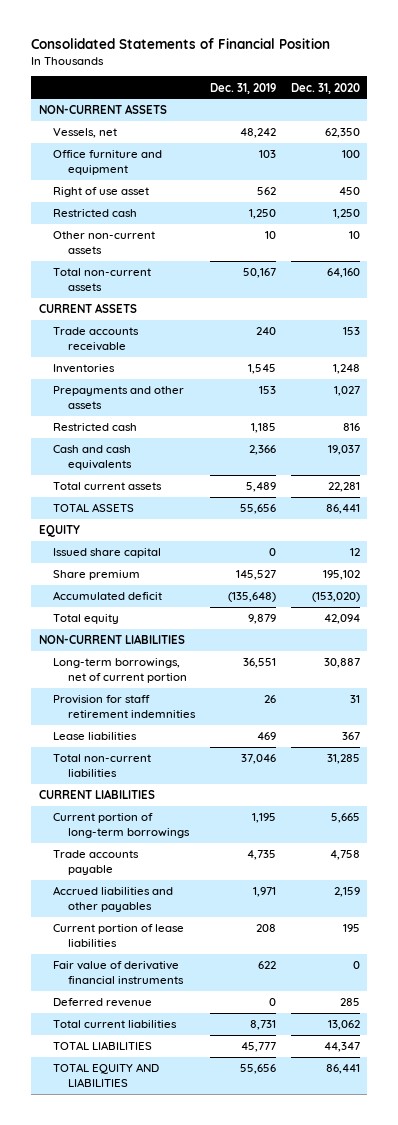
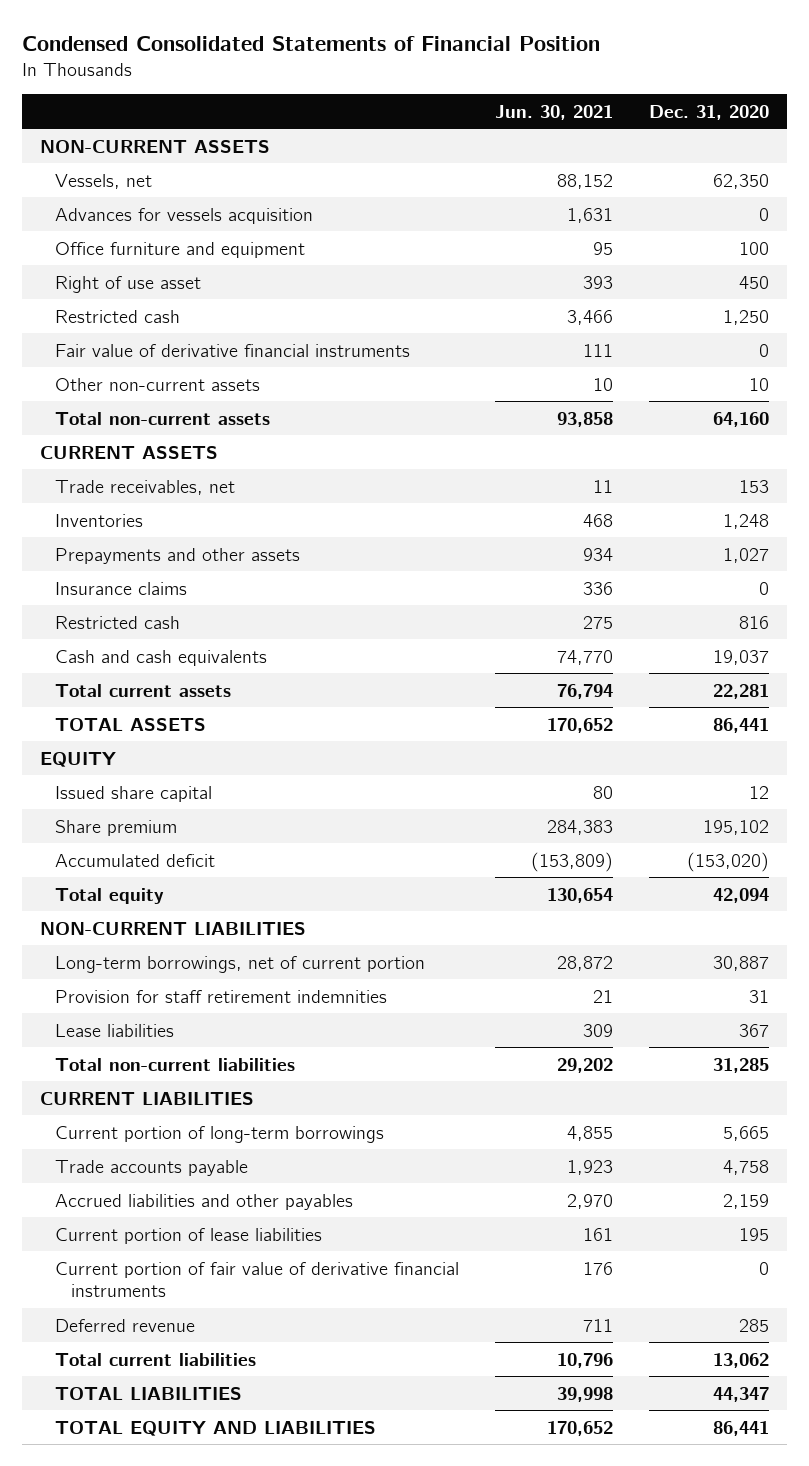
[31,38,331,50] Consolidated Statements of Financial Position -> [21,35,600,51] Condensed Consolidated Statements of Financial Position
[209,82,276,94] Dec. 31, 2019 -> none
none -> [495,104,614,120] Jun. 30, 2021
none -> [55,207,314,224] Advances for vessels acquisition
[53,961,184,985] Fair value of derivative financial instruments -> [55,343,411,357] Fair value of derivative financial instruments
[53,327,140,352] Trade accounts receivable -> [55,479,236,495] Trade receivables, net
none -> [55,581,188,595] Insurance claims
none -> [55,1261,460,1297] Current portion of fair value of derivative financial instruments

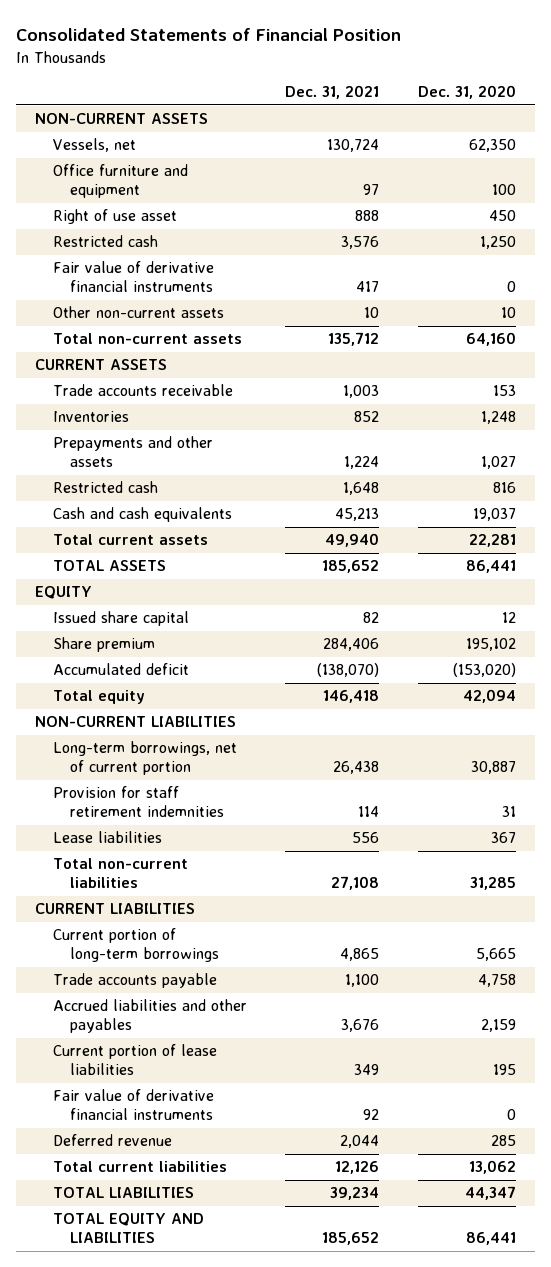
[21,35,600,51] Condensed Consolidated Statements of Financial Position -> [16,28,402,42] Consolidated Statements of Financial Position
[495,104,614,120] Jun. 30, 2021 -> none
none -> [285,84,380,99] Dec. 31, 2021
[55,207,314,224] Advances for vessels acquisition -> none
[55,479,236,495] Trade receivables, net -> [52,384,233,397] Trade accounts receivable
[55,581,188,595] Insurance claims -> none
[55,1261,460,1297] Current portion of fair value of derivative financial instruments -> [52,1089,214,1121] Fair value of derivative financial instruments

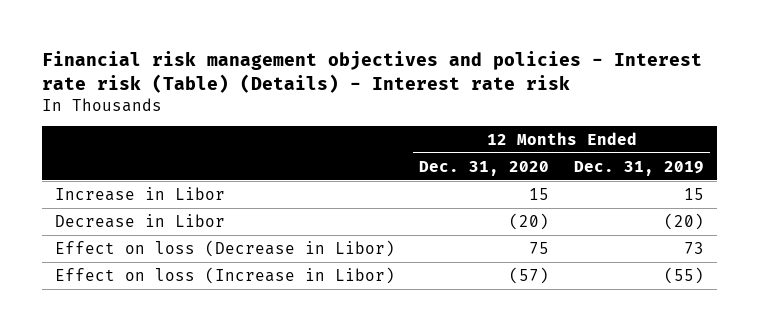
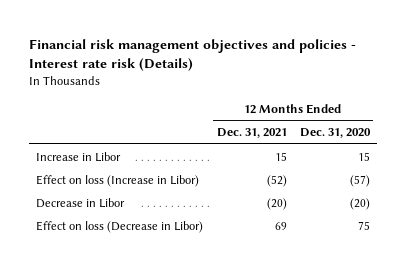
[42,51,703,93] Financial risk management objectives and policies - Interest rate risk (Table) (Details) - Interest rate risk -> [29,38,357,71] Financial risk management objectives and policies - Interest rate risk (Details)
[574,160,705,176] Dec. 31, 2019 -> none
none -> [216,128,287,139] Dec. 31, 2021
[54,266,395,284] Effect on loss (Increase in Libor) -> [36,174,200,187] Effect on loss (Increase in Libor)

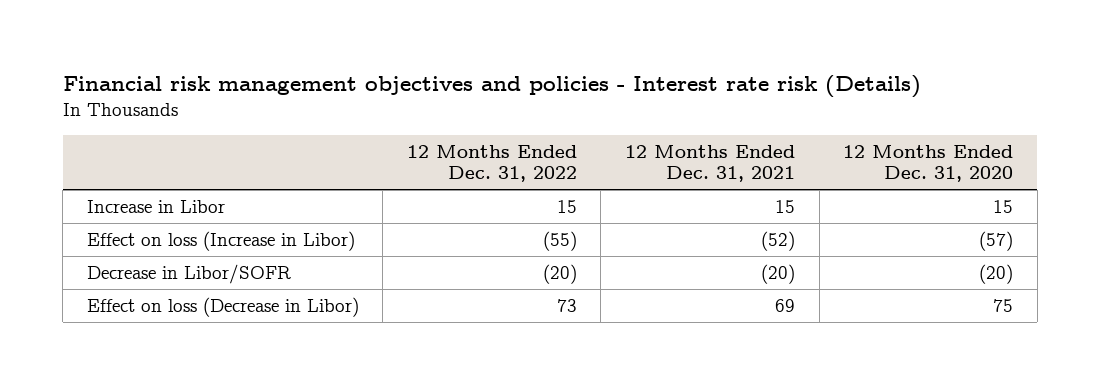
none -> [406,144,577,183] 12 Months Ended Dec. 31, 2022
[36,197,126,208] Decrease in Libor -> [86,263,291,284] Decrease in Libor/SOFR

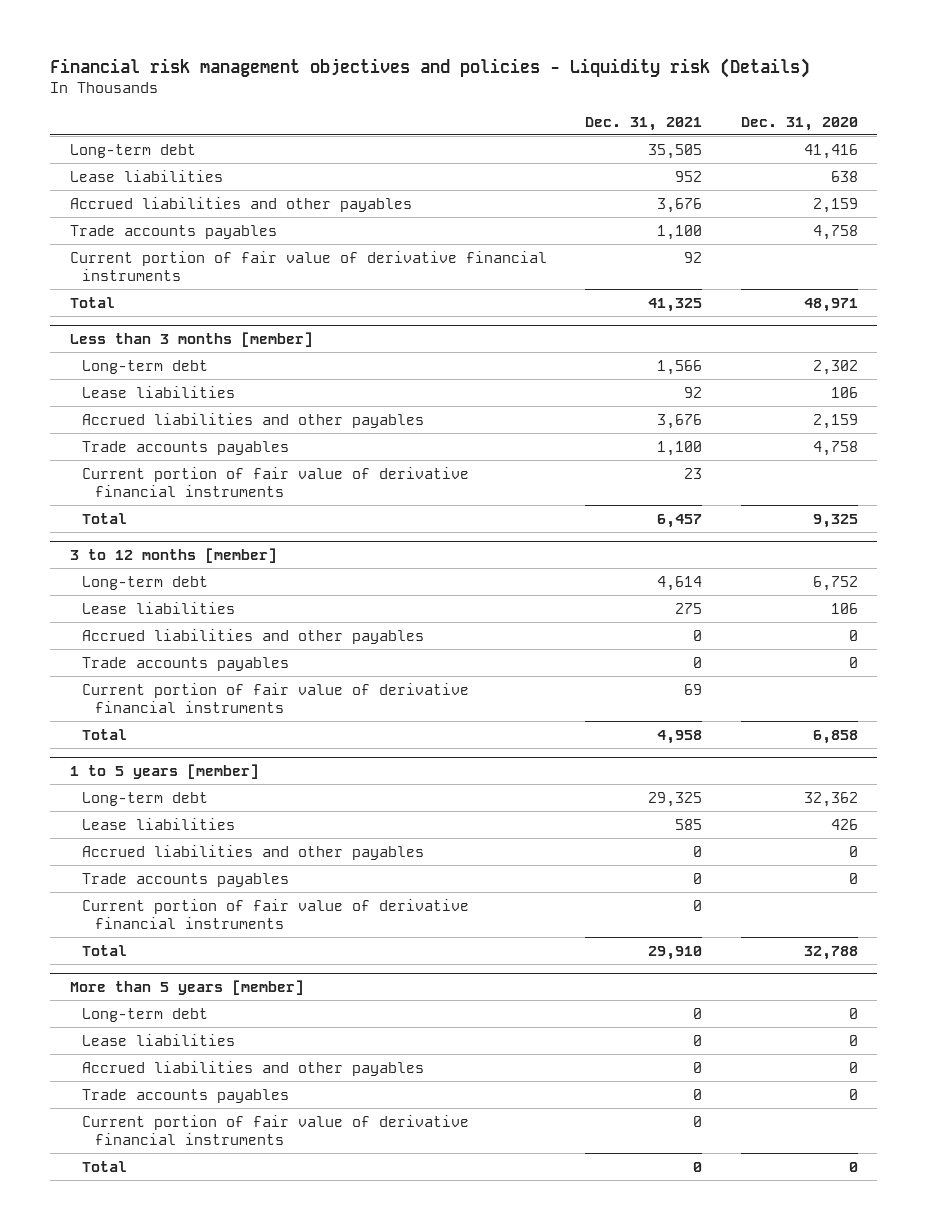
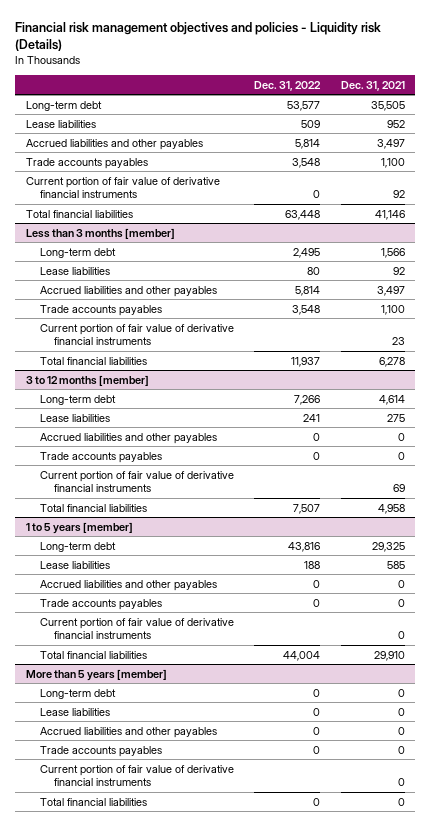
[741,116,859,131] Dec. 31, 2020 -> none
none -> [254,80,322,91] Dec. 31, 2022
[657,197,703,213] 3,676 -> [376,138,405,149] 3,497
[69,296,115,308] Total -> [25,209,133,218] Total financial liabilities
[648,297,703,312] 41,325 -> [374,209,405,220] 41,146
[657,413,703,429] 3,676 -> [376,285,405,296] 3,497
[82,512,128,524] Total -> [39,356,147,365] Total financial liabilities
[657,513,703,528] 6,457 -> [378,356,405,367] 6,278
[82,728,128,740] Total -> [39,503,147,512] Total financial liabilities
[82,944,128,956] Total -> [39,650,147,659] Total financial liabilities
[82,1160,128,1172] Total -> [39,797,147,806] Total financial liabilities

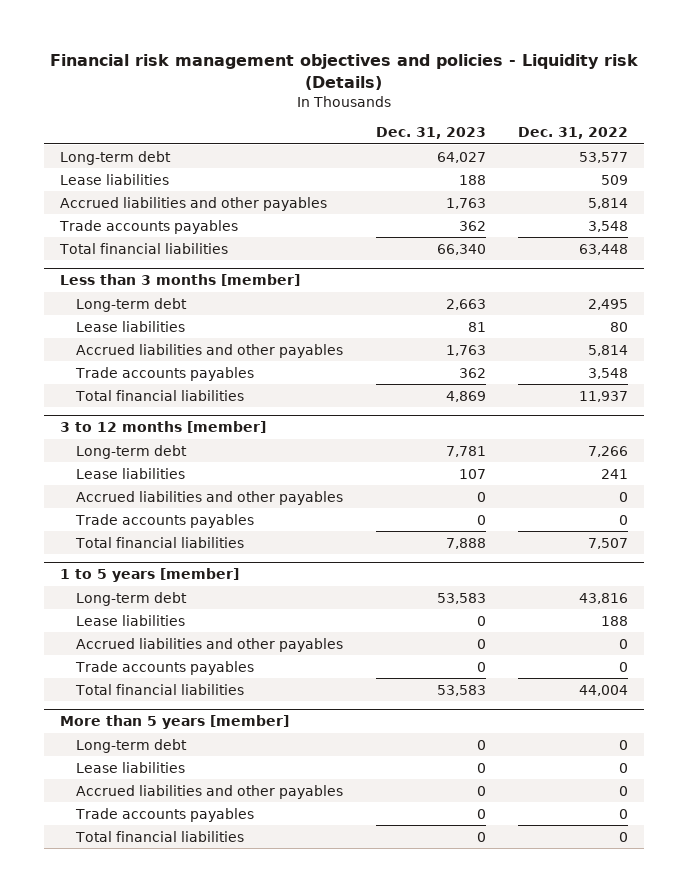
[340,80,405,91] Dec. 31, 2021 -> none
none -> [375,127,486,140] Dec. 31, 2023
[25,176,220,199] Current portion of fair value of derivative financial instruments -> none
[39,323,234,346] Current portion of fair value of derivative financial instruments -> none
[39,470,234,493] Current portion of fair value of derivative financial instruments -> none
[39,617,234,640] Current portion of fair value of derivative financial instruments -> none
[39,764,234,787] Current portion of fair value of derivative financial instruments -> none

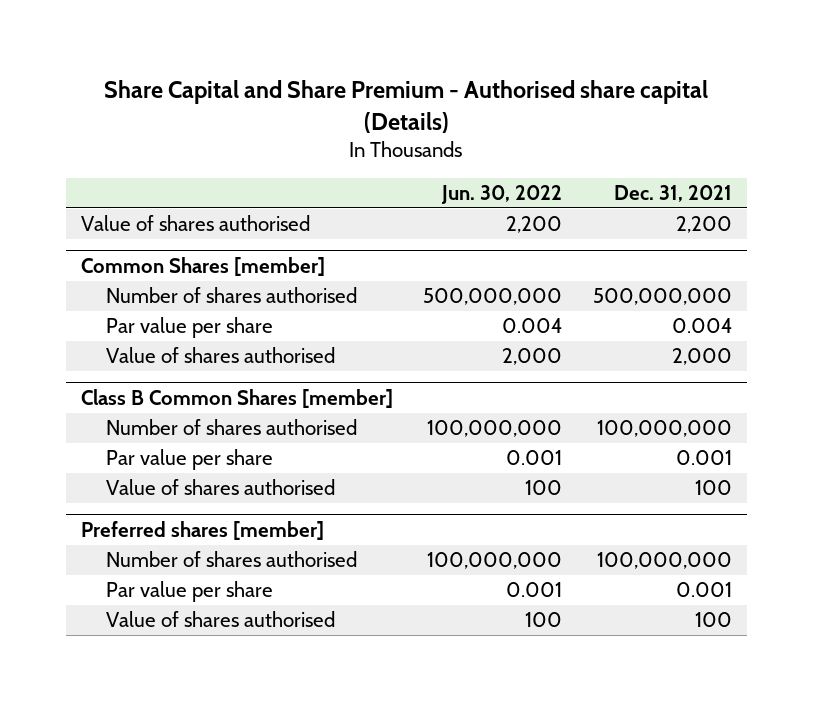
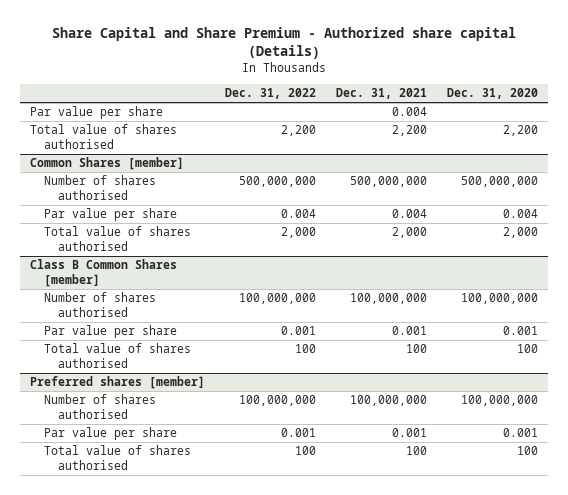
[104,79,709,133] Share Capital and Share Premium - Authorised share capital (Details) -> [52,27,517,60] Share Capital and Share Premium - Authorized share capital (Details)
[441,184,563,204] Jun. 30, 2022 -> none
none -> [225,88,317,100] Dec. 31, 2022
none -> [447,88,539,100] Dec. 31, 2020
none -> [30,106,164,120] Par value per share
[81,215,311,232] Value of shares authorised -> [30,124,178,149] Total value of shares authorised
[106,347,336,364] Value of shares authorised -> [44,226,192,251] Total value of shares authorised
[106,479,336,496] Value of shares authorised -> [44,343,192,368] Total value of shares authorised
[106,611,336,628] Value of shares authorised -> [44,445,192,470] Total value of shares authorised

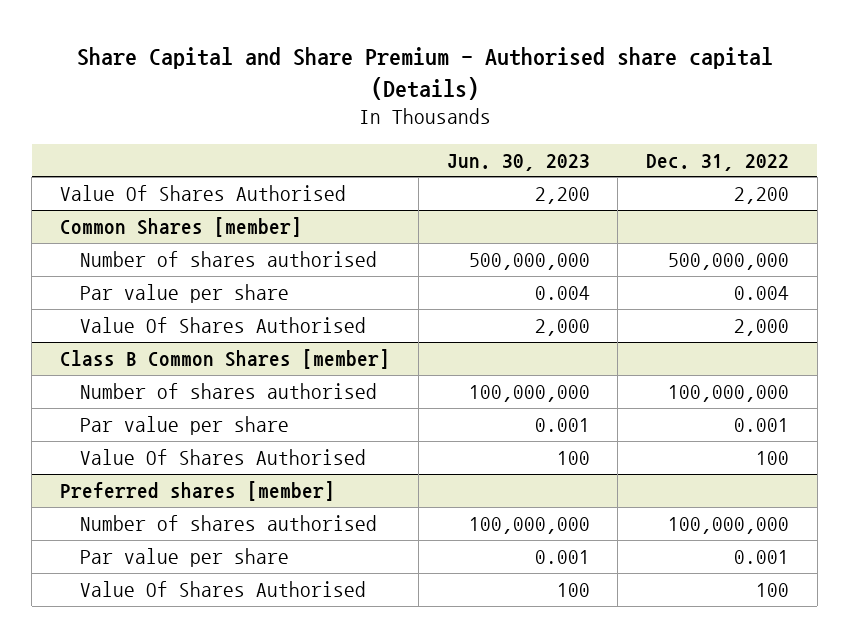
[52,27,517,60] Share Capital and Share Premium - Authorized share capital (Details) -> [76,46,773,100] Share Capital and Share Premium - Authorised share capital (Details)
[336,88,428,100] Dec. 31, 2021 -> none
[447,88,539,100] Dec. 31, 2020 -> none
none -> [446,153,590,171] Jun. 30, 2023
[30,106,164,120] Par value per share -> none
[30,124,178,149] Total value of shares authorised -> [60,184,347,201] Value Of Shares Authorised
[44,226,192,251] Total value of shares authorised -> [79,316,366,333] Value Of Shares Authorised
[44,343,192,368] Total value of shares authorised -> [79,448,366,465] Value Of Shares Authorised
[44,445,192,470] Total value of shares authorised -> [79,580,366,597] Value Of Shares Authorised

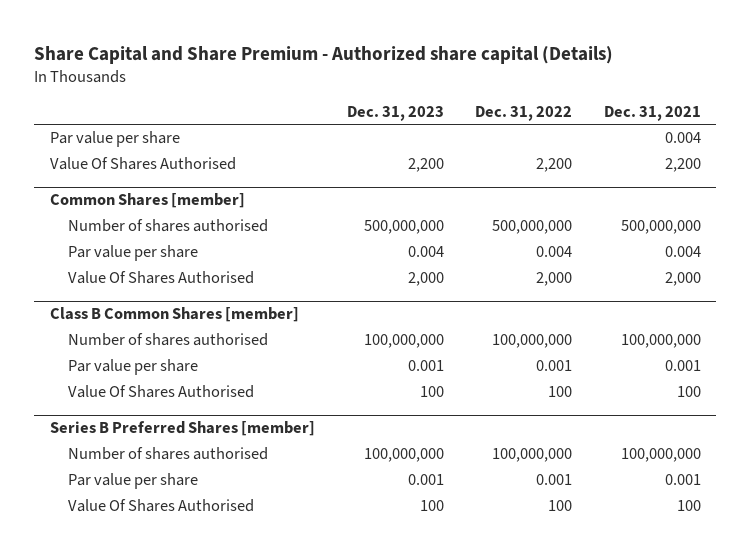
[76,46,773,100] Share Capital and Share Premium - Authorised share capital (Details) -> [34,45,614,64] Share Capital and Share Premium - Authorized share capital (Details)
[446,153,590,171] Jun. 30, 2023 -> none
none -> [346,105,444,121] Dec. 31, 2023
none -> [603,105,701,121] Dec. 31, 2021
none -> [49,131,180,148] Par value per share
[60,480,336,501] Preferred shares [member] -> [49,421,315,437] Series B Preferred Shares [member]

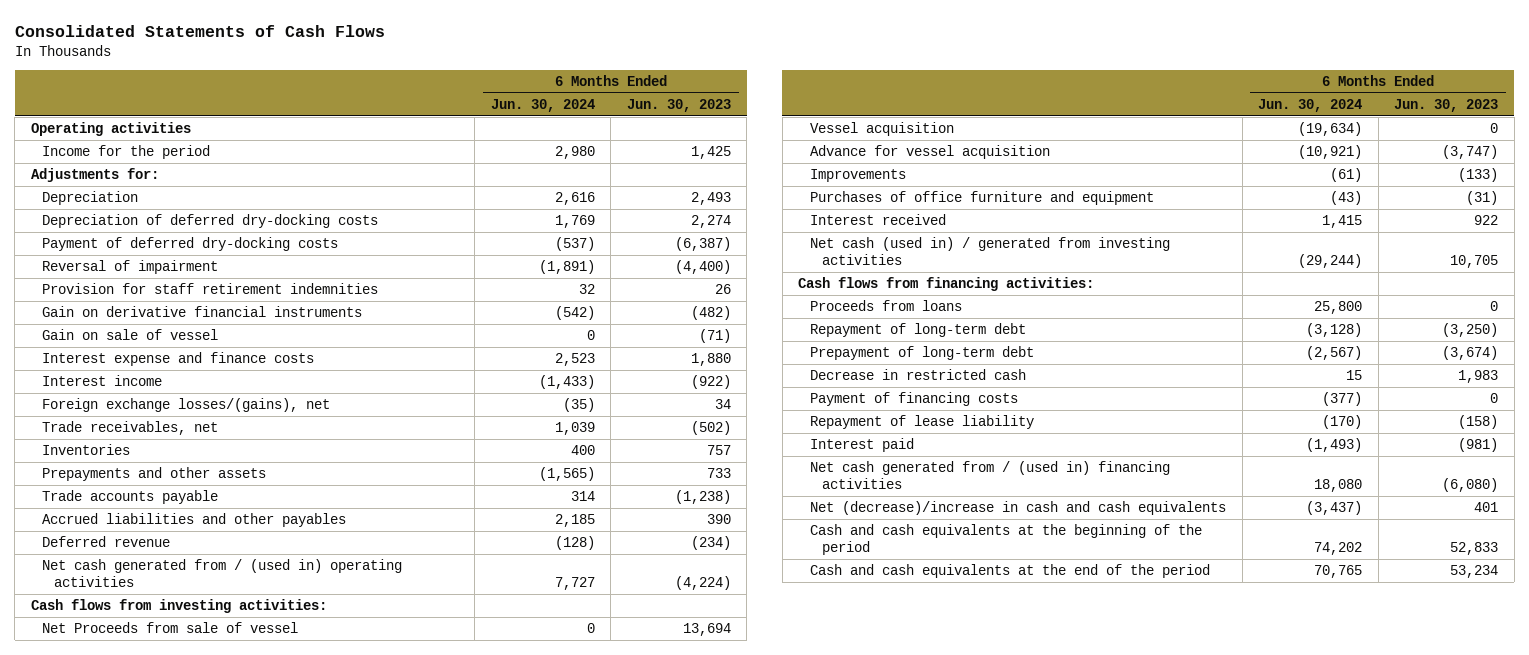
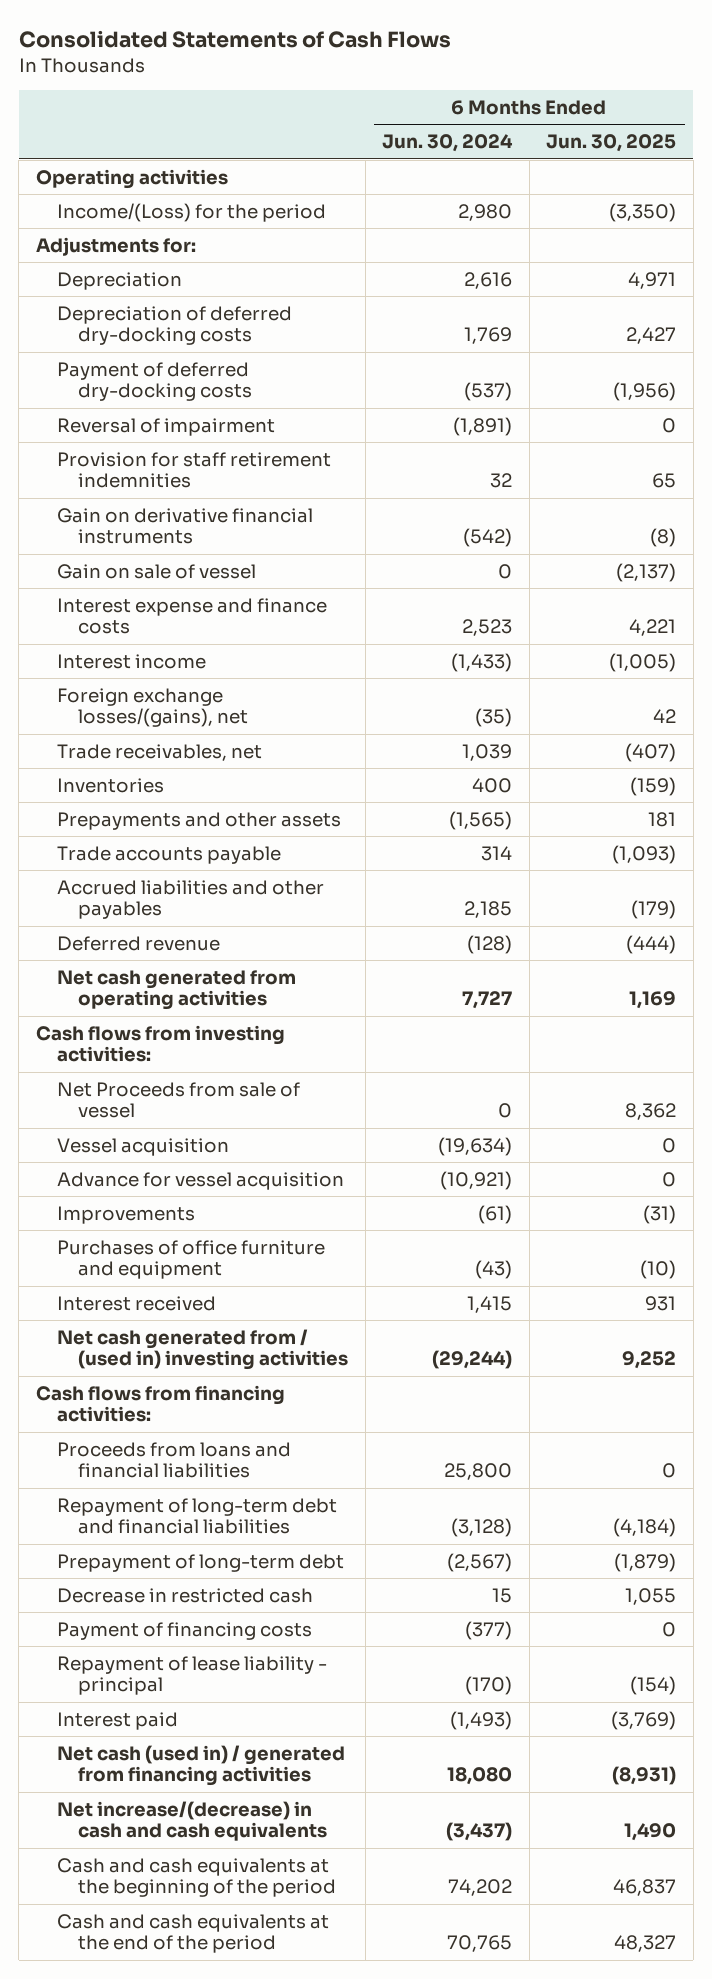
[626,98,731,112] Jun. 30, 2023 -> none
none -> [546,134,677,153] Jun. 30, 2025
[42,145,211,160] Income for the period -> [56,202,326,222] Income/(Loss) for the period
[42,559,403,587] Net cash generated from / (used in) operating activities -> [56,969,296,1011] Net cash generated from operating activities
[810,237,1171,265] Net cash (used in) / generated from investing activities -> [56,1328,349,1371] Net cash generated from / (used in) investing activities
[810,300,963,312] Proceeds from loans -> [56,1441,291,1479] Proceeds from loans and financial liabilities
[810,323,1027,338] Repayment of long-term debt -> [56,1497,337,1535] Repayment of long-term debt and financial liabilities
[810,415,1035,430] Repayment of lease liability -> [56,1655,327,1696] Repayment of lease liability - principal
[810,461,1171,489] Net cash generated from / (used in) financing activities -> [56,1744,345,1787] Net cash (used in) / generated from financing activities
[810,501,1227,516] Net (decrease)/increase in cash and cash equivalents -> [56,1800,328,1842] Net increase/(decrease) in cash and cash equivalents

